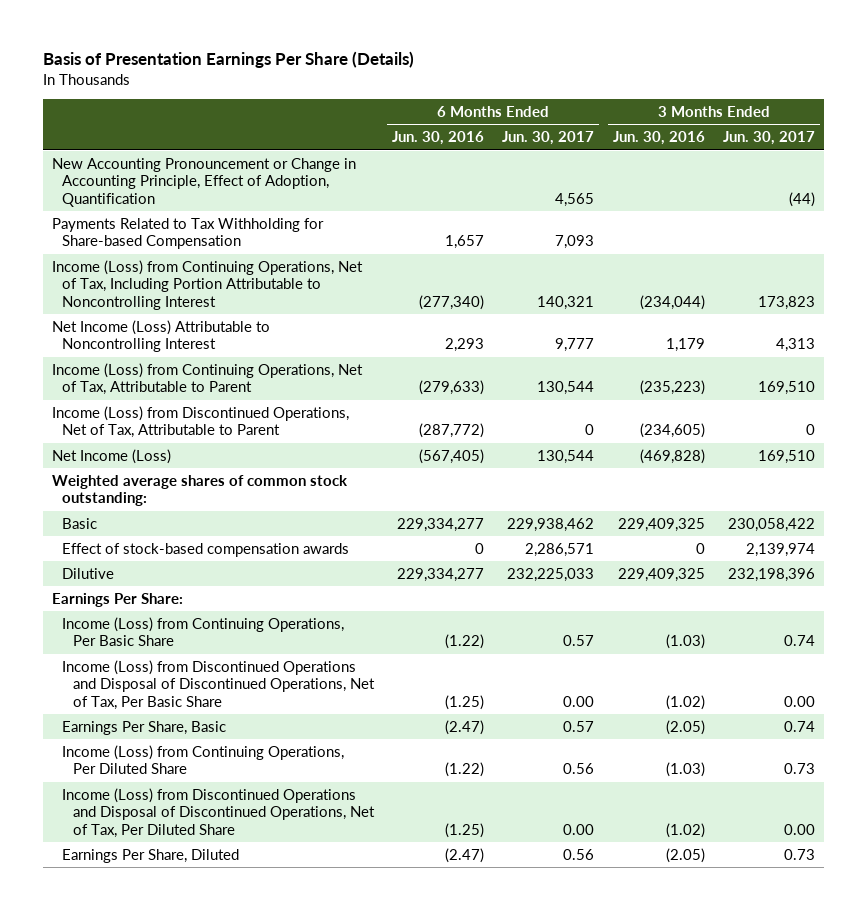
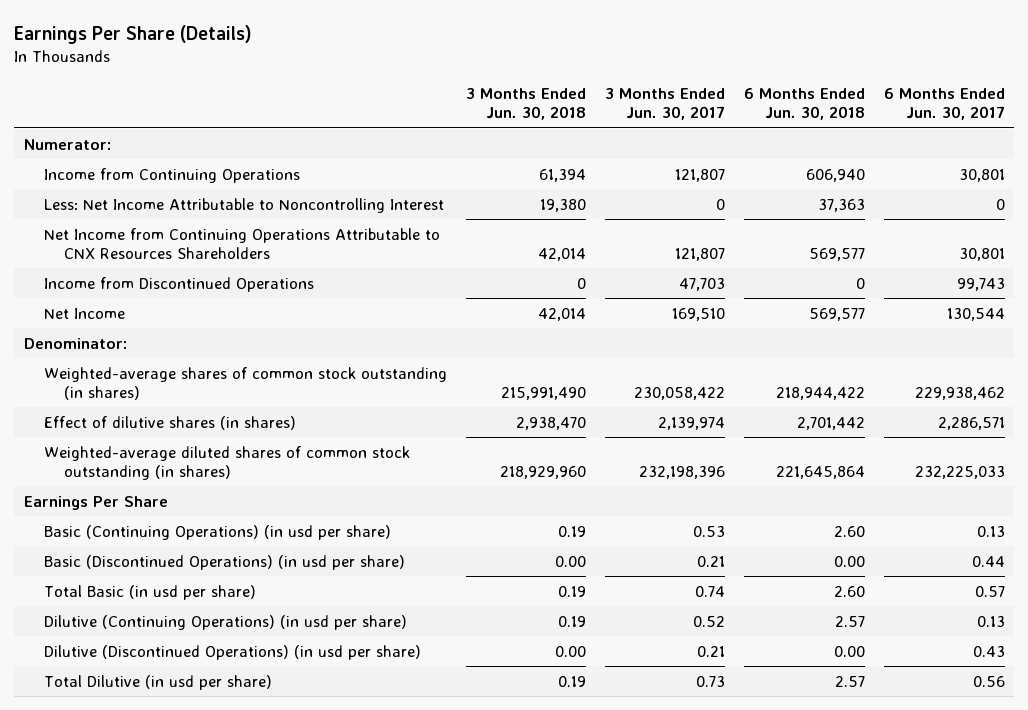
[42,51,414,69] Basis of Presentation Earnings Per Share (Details) -> [14,24,253,44] Earnings Per Share (Details)
[391,131,484,146] Jun. 30, 2016 -> none
[612,131,705,146] Jun. 30, 2016 -> none
none -> [465,87,586,121] 3 Months Ended Jun. 30, 2018
none -> [743,87,865,121] 6 Months Ended Jun. 30, 2018
[52,157,357,208] New Accounting Pronouncement or Change in Accounting Principle, Effect of Adoption, Quantification -> none
[52,217,325,250] Payments Related to Tax Withholding for Share-based Compensation -> none
none -> [23,138,111,150] Numerator:
[52,259,364,311] Income (Loss) from Continuing Operations, Net of Tax, Including Portion Attributable to Noncontrolling Interest -> [43,167,300,183] Income from Continuing Operations
[537,296,595,311] 140,321 -> [958,168,1005,182] 30,801
[757,296,815,311] 173,823 -> [674,168,725,182] 121,807
[52,319,271,353] Net Income (Loss) Attributable to Noncontrolling Interest -> [43,197,444,213] Less: Net Income Attributable to Noncontrolling Interest
[555,338,595,353] 9,777 -> [995,198,1005,210] 0
[775,338,815,353] 4,313 -> [715,198,725,210] 0
[52,362,364,396] Income (Loss) from Continuing Operations, Net of Tax, Attributable to Parent -> [43,227,440,260] Net Income from Continuing Operations Attributable to CNX Resources Shareholders
[537,381,595,396] 130,544 -> [958,248,1005,262] 30,801
[757,381,815,396] 169,510 -> [674,248,725,262] 121,807
[52,405,350,439] Income (Loss) from Discontinued Operations, Net of Tax, Attributable to Parent -> [43,276,314,292] Income from Discontinued Operations
[585,424,595,436] 0 -> [956,277,1005,291] 99,743
[805,424,815,436] 0 -> [678,277,725,291] 47,703
[52,448,172,464] Net Income (Loss) -> [43,307,125,319] Net Income
[52,474,349,507] Weighted average shares of common stock outstanding: -> [23,337,127,349] Denominator:
[62,517,98,529] Basic -> [43,366,447,401] Weighted-average shares of common stock outstanding (in shares)
[62,542,350,557] Effect of stock-based compensation awards -> [43,415,296,430] Effect of dilutive shares (in shares)
[62,567,115,579] Dilutive -> [43,445,410,481] Weighted-average diluted shares of common stock outstanding (in shares)
[52,592,184,607] Earnings Per Share: -> [23,495,168,510] Earnings Per Share
[62,616,345,647] Income (Loss) from Continuing Operations, Per Basic Share -> [43,524,391,540] Basic (Continuing Operations) (in usd per share)
[563,635,595,647] 0.57 -> [976,525,1005,537] 0.13
[783,635,815,647] 0.74 -> [692,525,725,537] 0.53
[62,659,375,711] Income (Loss) from Discontinued Operations and Disposal of Discontinued Operations, Net of Tax, Per Basic Share -> [43,554,405,570] Basic (Discontinued Operations) (in usd per share)
[563,696,595,708] 0.00 -> [971,555,1005,567] 0.44
[783,696,815,708] 0.00 -> [696,555,725,567] 0.21
[62,720,227,735] Earnings Per Share, Basic -> [43,584,256,600] Total Basic (in usd per share)
[62,744,345,775] Income (Loss) from Continuing Operations, Per Diluted Share -> [43,614,407,630] Dilutive (Continuing Operations) (in usd per share)
[563,763,595,775] 0.56 -> [976,615,1005,627] 0.13
[783,763,815,775] 0.73 -> [692,615,725,627] 0.52
[62,787,375,839] Income (Loss) from Discontinued Operations and Disposal of Discontinued Operations, Net of Tax, Per Diluted Share -> [43,644,421,660] Dilutive (Discontinued Operations) (in usd per share)
[563,824,595,836] 0.00 -> [972,645,1005,657] 0.43
[783,824,815,836] 0.00 -> [696,645,725,657] 0.21
[62,848,240,863] Earnings Per Share, Diluted -> [43,674,272,690] Total Dilutive (in usd per share)

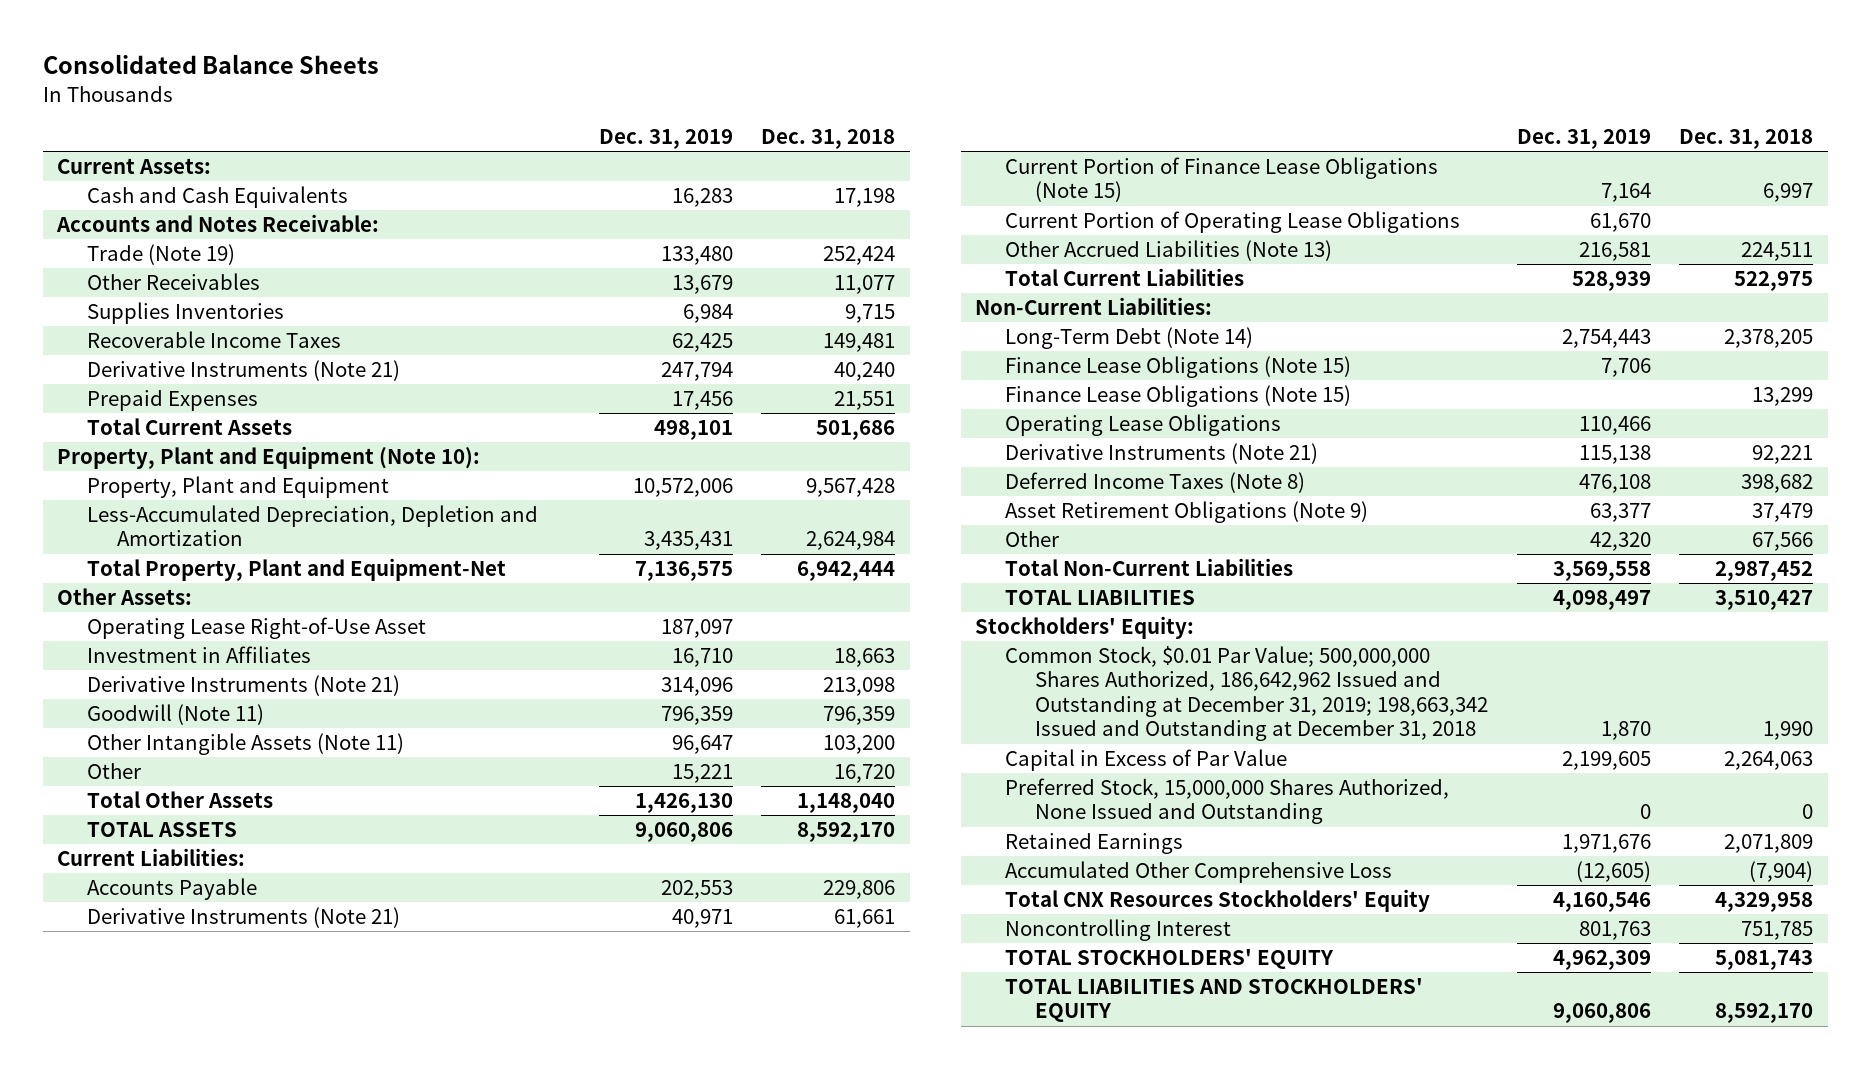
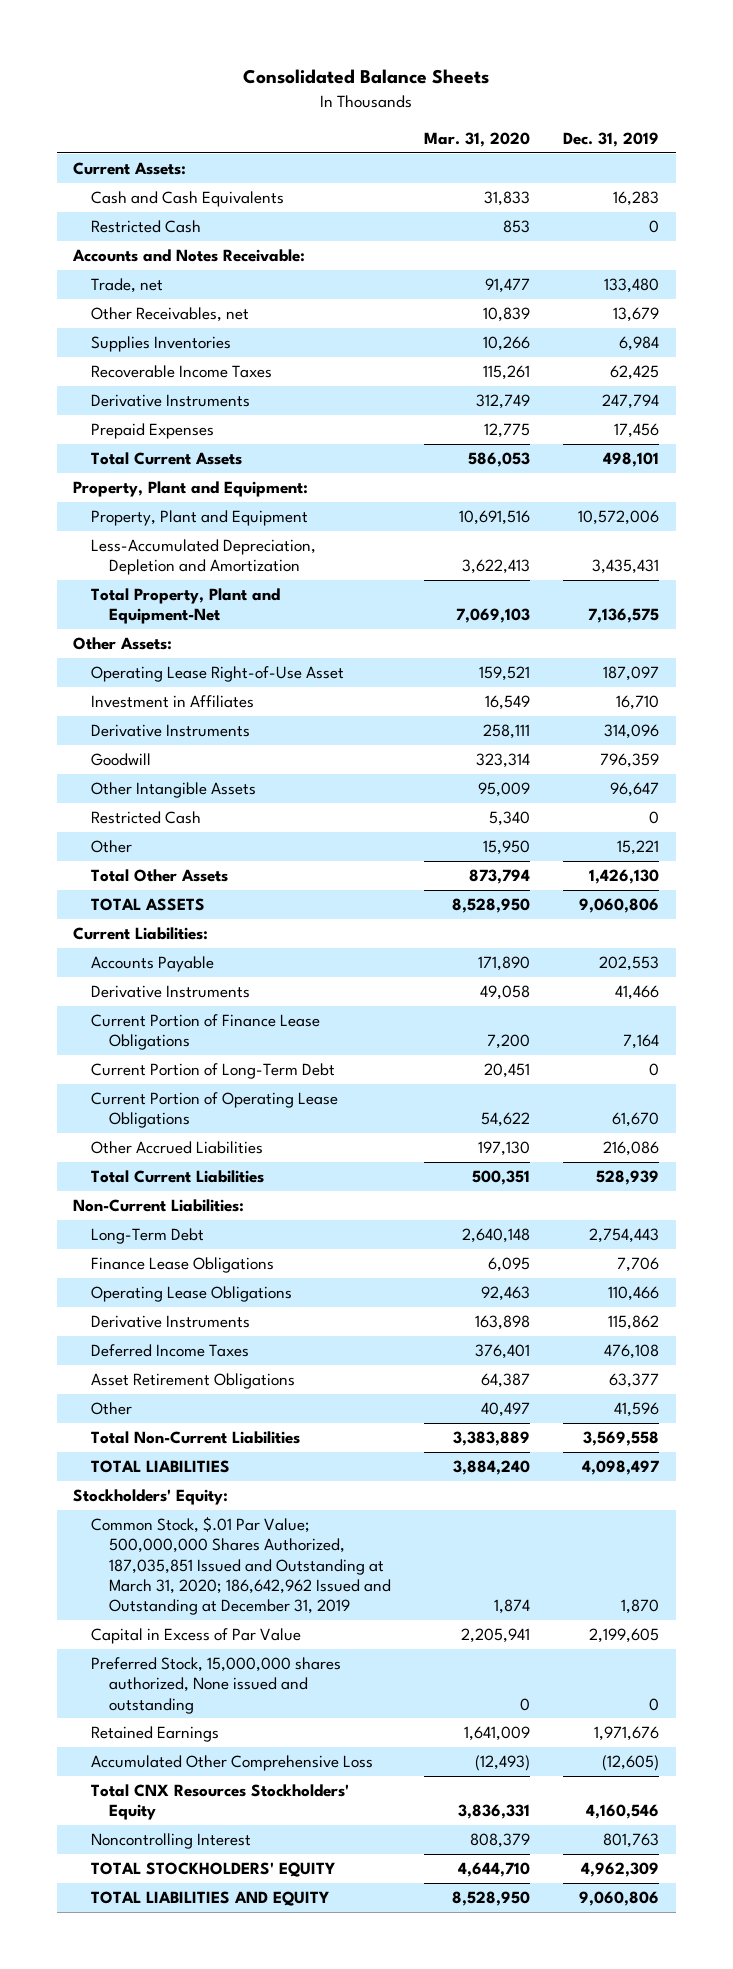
[761,128,896,149] Dec. 31, 2018 -> none
none -> [424,131,531,147] Mar. 31, 2020
none -> [91,220,202,234] Restricted Cash
[87,244,236,266] Trade (Note 19) -> [91,278,164,294] Trade, net
[87,273,261,291] Other Receivables -> [91,307,250,323] Other Receivables, net
[87,360,401,382] Derivative Instruments (Note 21) -> [91,394,251,408] Derivative Instruments
[56,446,480,470] Property, Plant and Equipment (Note 10): -> [73,481,309,498] Property, Plant and Equipment:
[87,675,401,697] Derivative Instruments (Note 21) -> [91,724,251,738] Derivative Instruments
[87,704,265,726] Goodwill (Note 11) -> [91,753,152,767] Goodwill
[87,733,405,756] Other Intangible Assets (Note 11) -> [91,782,257,799] Other Intangible Assets
none -> [91,811,202,825] Restricted Cash
[87,907,401,929] Derivative Instruments (Note 21) -> [91,985,251,999] Derivative Instruments
[671,909,733,929] 40,971 -> [615,985,660,1001] 41,466
[1005,157,1439,203] Current Portion of Finance Lease Obligations (Note 15) -> [91,1014,321,1051] Current Portion of Finance Lease Obligations
none -> [91,1063,336,1080] Current Portion of Long-Term Debt
[1005,240,1333,262] Other Accrued Liabilities (Note 13) -> [91,1141,264,1155] Other Accrued Liabilities
[1578,242,1651,262] 216,581 -> [603,1141,660,1157] 216,086
[1005,385,1352,408] Finance Lease Obligations (Note 15) -> none
[1005,327,1254,350] Long-Term Debt (Note 14) -> [91,1228,205,1245] Long-Term Debt
[1005,356,1352,379] Finance Lease Obligations (Note 15) -> [91,1257,275,1274] Finance Lease Obligations
[1005,443,1319,465] Derivative Instruments (Note 21) -> [91,1315,251,1329] Derivative Instruments
[1578,445,1651,465] 115,138 -> [608,1315,660,1331] 115,862
[1005,472,1306,494] Deferred Income Taxes (Note 8) -> [91,1344,250,1358] Deferred Income Taxes
[1005,501,1369,524] Asset Retirement Obligations (Note 9) -> [91,1373,296,1390] Asset Retirement Obligations
[1589,532,1651,552] 42,320 -> [614,1402,660,1418] 41,596
[1005,646,1489,742] Common Stock, $0.01 Par Value; 500,000,000 Shares Authorized, 186,642,962 Issued and Outstanding at December 31, 2019; 198,663,342 Issued and Outstanding at December 31, 2018 -> [91,1516,392,1616] Common Stock, $.01 Par Value; 500,000,000 Shares Authorized, 187,035,851 Issued and Outstanding at March 31, 2020; 186,642,962 Issued and Outstanding at December 31, 2019
[1005,778,1450,825] Preferred Stock, 15,000,000 Shares Authorized, None Issued and Outstanding -> [91,1657,342,1714] Preferred Stock, 15,000,000 shares authorized, None issued and outstanding
[1005,978,1424,1023] TOTAL LIABILITIES AND STOCKHOLDERS' EQUITY -> [91,1891,330,1907] TOTAL LIABILITIES AND EQUITY

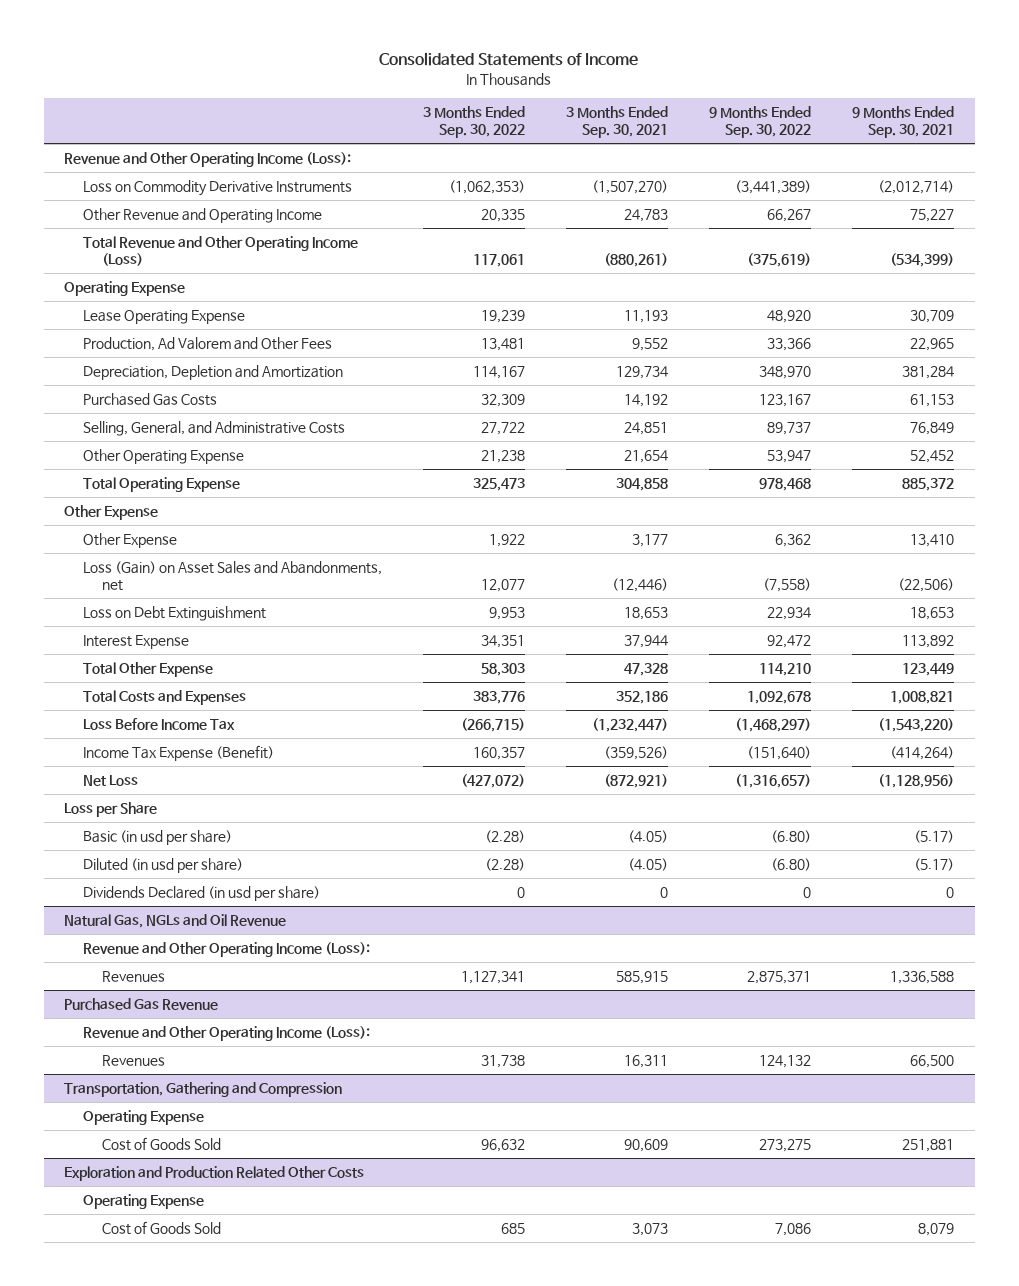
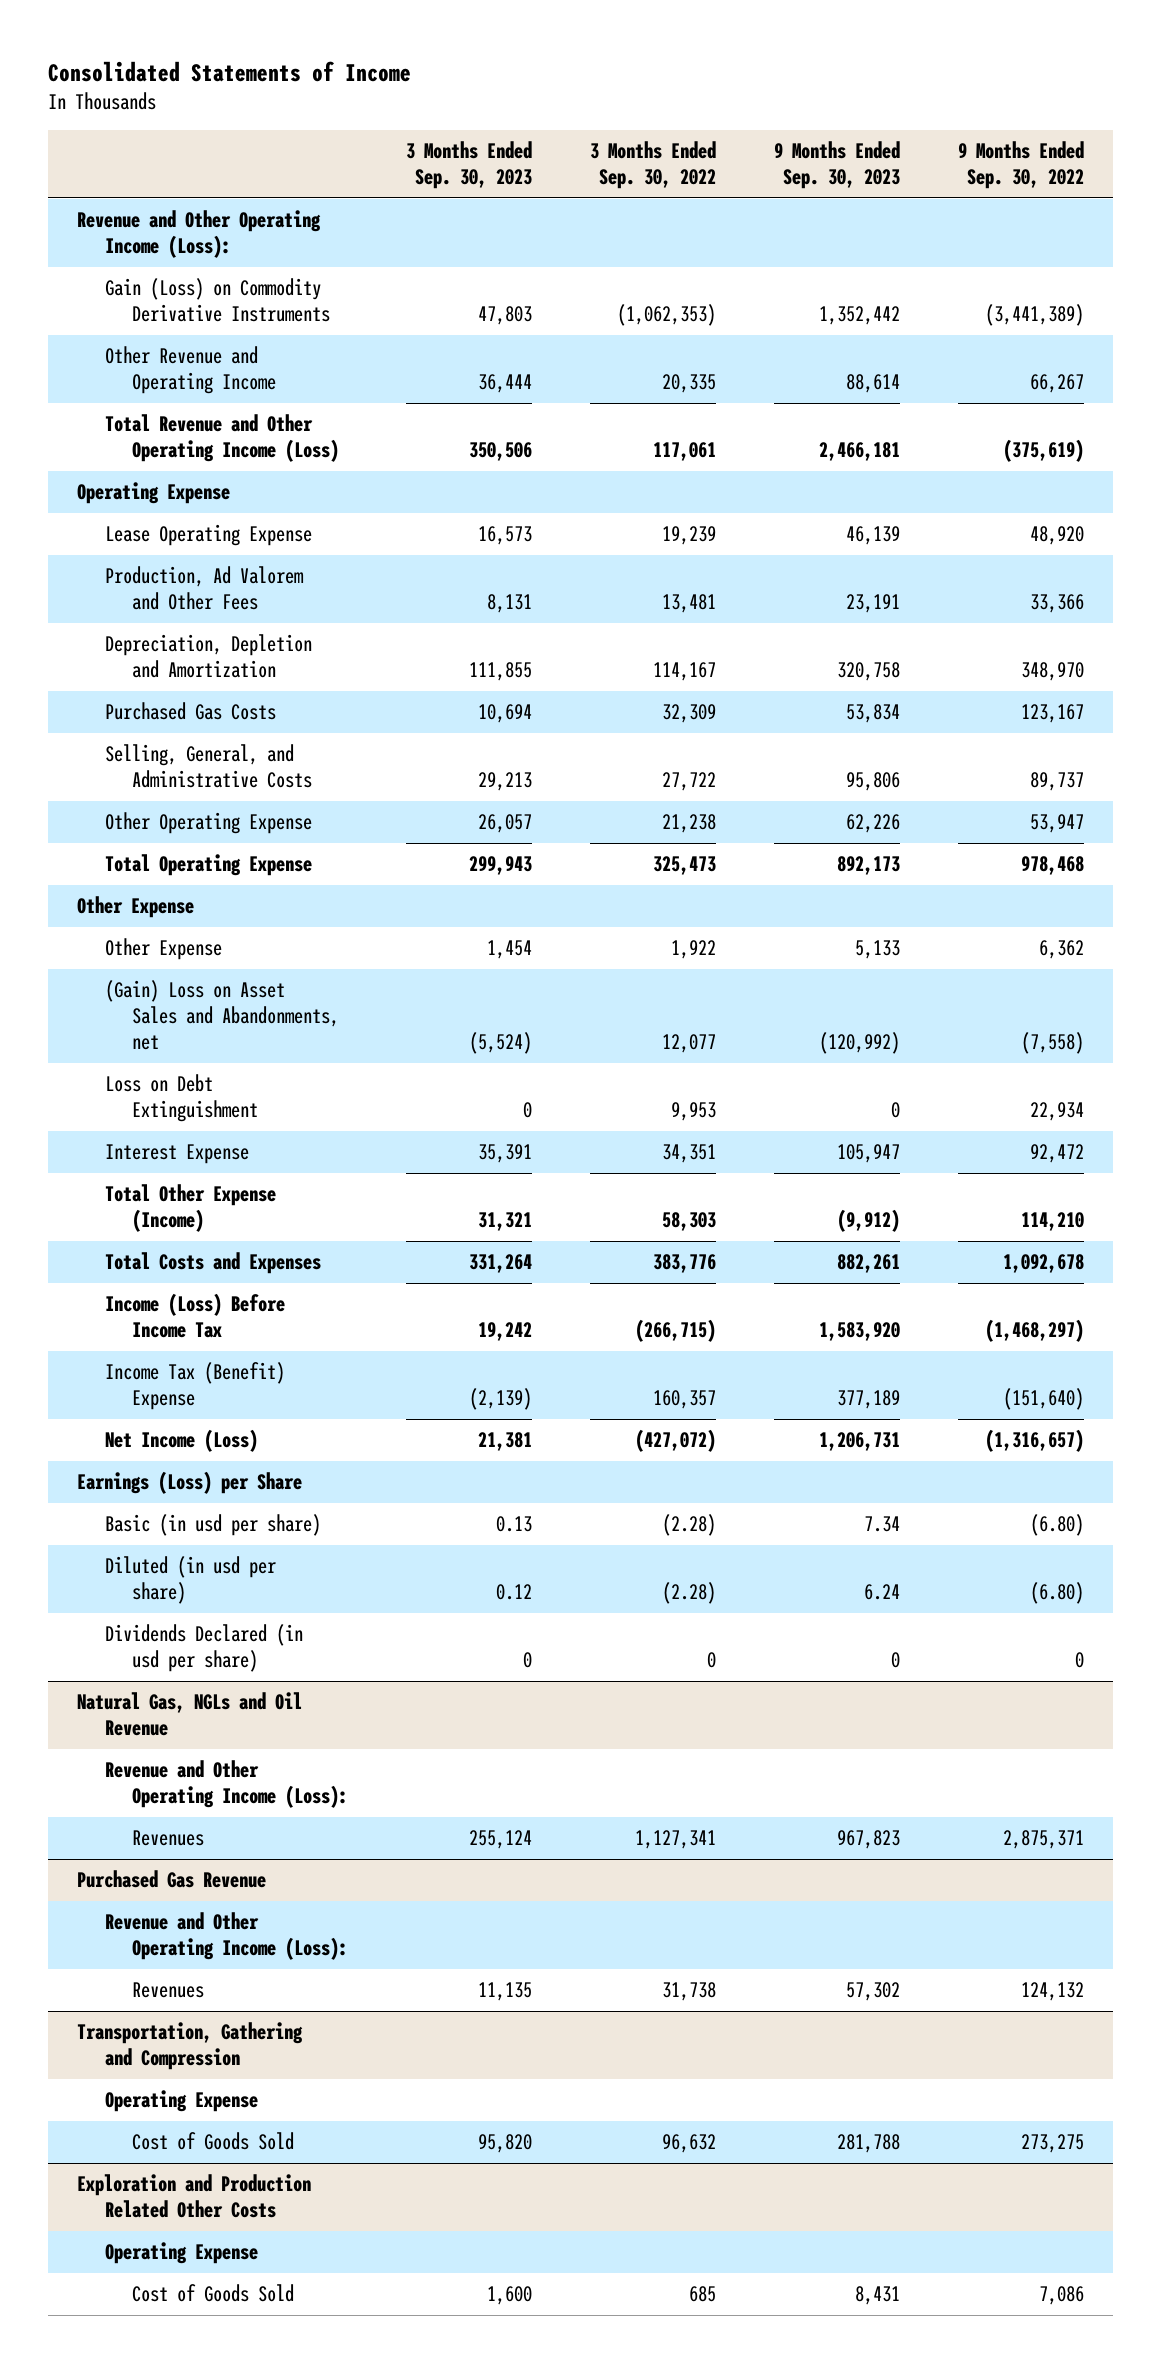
[566,105,669,139] 3 Months Ended Sep. 30, 2021 -> none
[852,105,955,139] 9 Months Ended Sep. 30, 2021 -> none
none -> [406,141,533,190] 3 Months Ended Sep. 30, 2023
none -> [774,141,901,190] 9 Months Ended Sep. 30, 2023
[83,179,353,196] Loss on Commodity Derivative Instruments -> [104,278,331,323] Gain (Loss) on Commodity Derivative Instruments
[83,560,383,592] Loss (Gain) on Asset Sales and Abandonments, net -> [104,980,340,1051] (Gain) Loss on Asset Sales and Abandonments, net
[83,661,214,677] Total Other Expense -> [104,1184,276,1233] Total Other Expense (Income)
[83,717,236,730] Loss Before Income Tax -> [104,1293,285,1339] Income (Loss) Before Income Tax
[83,744,275,761] Income Tax Expense (Benefit) -> [104,1362,285,1411] Income Tax (Benefit) Expense
[83,774,139,786] Net Loss -> [104,1429,258,1453] Net Income (Loss)
[64,801,158,817] Loss per Share -> [77,1471,303,1495] Earnings (Loss) per Share

